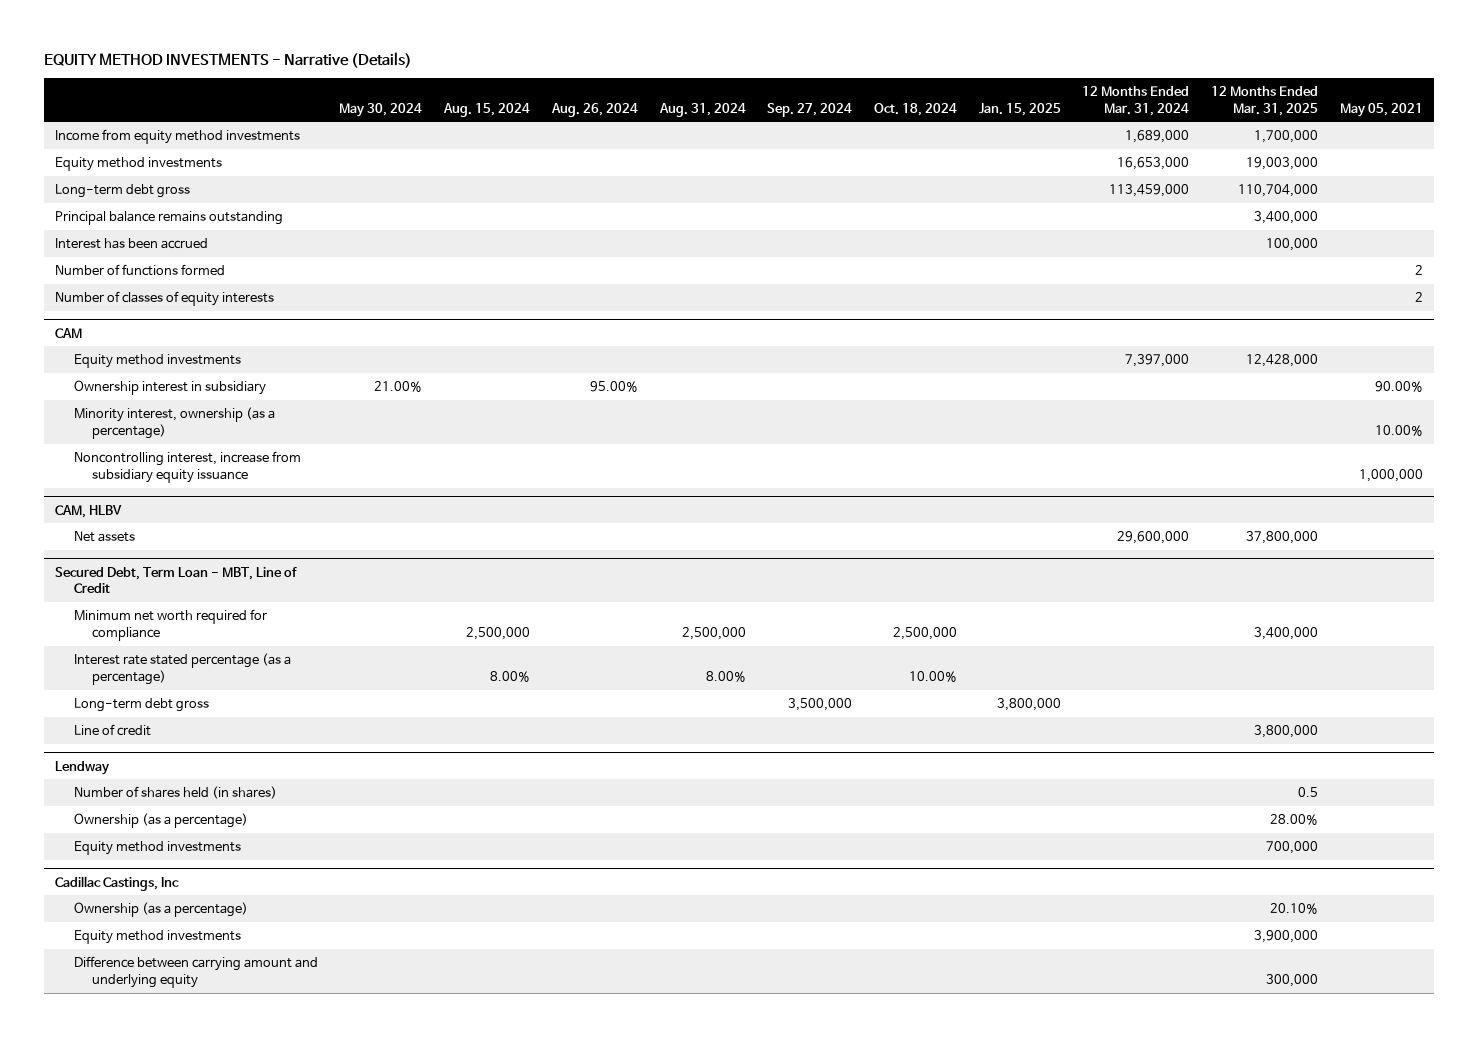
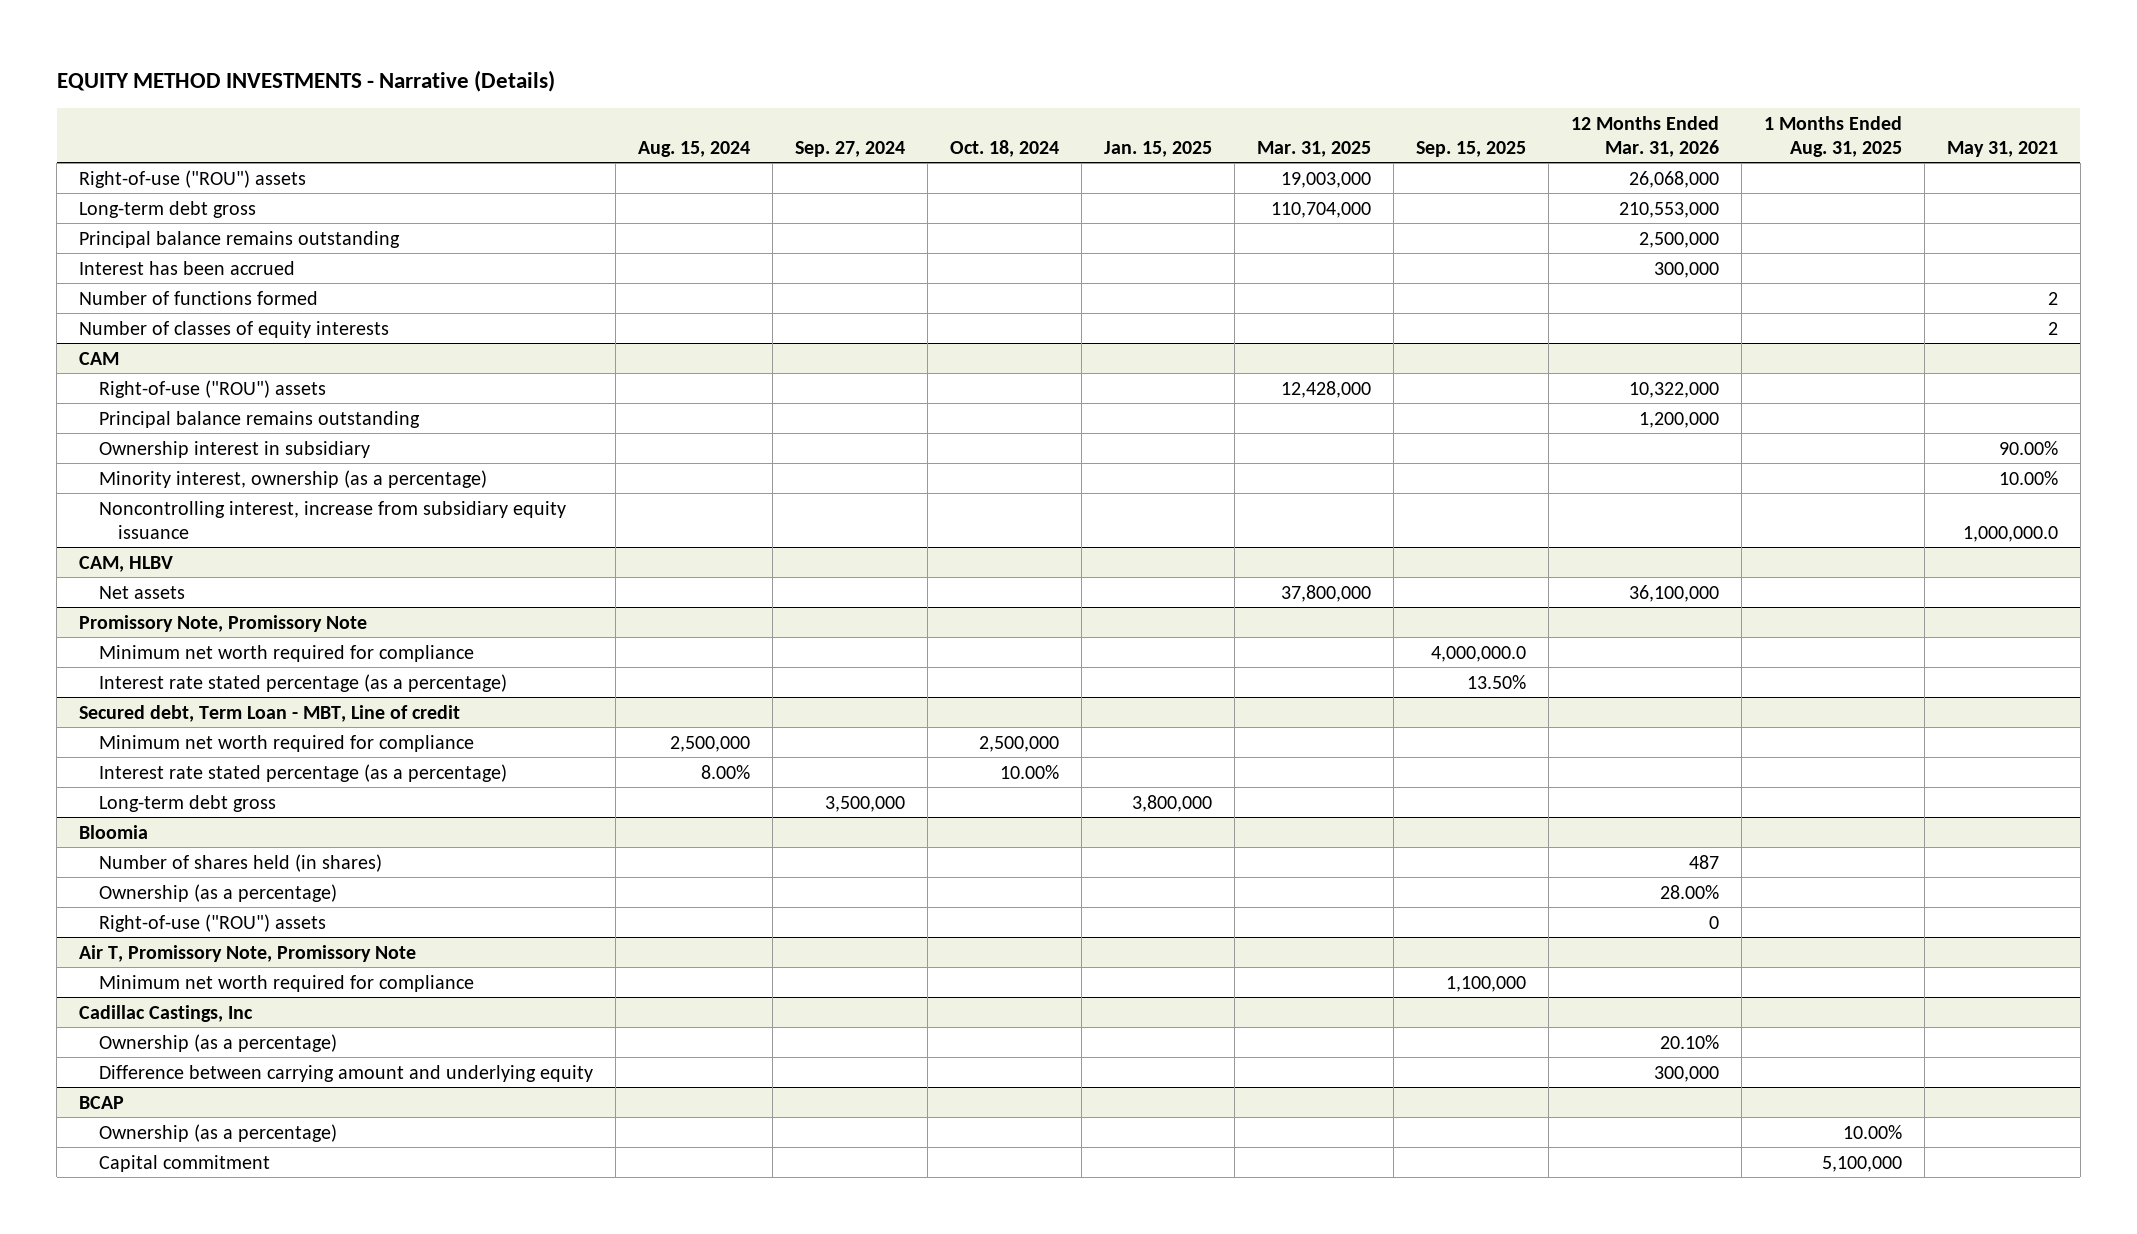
[339,102,423,117] May 30, 2024 -> none
[550,102,638,117] Aug. 26, 2024 -> none
[658,102,746,117] Aug. 31, 2024 -> none
[1082,85,1190,116] 12 Months Ended Mar. 31, 2024 -> none
[1211,85,1319,116] 12 Months Ended Mar. 31, 2025 -> none
[1339,102,1423,117] May 05, 2021 -> none
none -> [1256,140,1371,157] Mar. 31, 2025
none -> [1415,140,1526,157] Sep. 15, 2025
none -> [1570,115,1719,157] 12 Months Ended Mar. 31, 2026
none -> [1763,115,1902,157] 1 Months Ended Aug. 31, 2025
none -> [1946,140,2058,157] May 31, 2021
[54,129,300,145] Income from equity method investments -> none
[54,157,222,172] Equity method investments -> [79,169,307,188] Right-of-use ("ROU") assets
[73,354,241,369] Equity method investments -> [98,379,326,398] Right-of-use ("ROU") assets
none -> [98,410,420,428] Principal balance remains outstanding
none -> [79,614,368,632] Promissory Note, Promissory Note
none -> [98,644,474,662] Minimum net worth required for compliance
none -> [98,673,507,692] Interest rate stated percentage (as a percentage)
[54,566,297,594] Secured Debt, Term Loan - MBT, Line of Credit -> [79,704,461,722] Secured debt, Term Loan - MBT, Line of credit
[73,724,151,737] Line of credit -> none
[54,760,110,775] Lendway -> none
[73,786,277,800] Number of shares held (in shares) -> none
[73,813,248,829] Ownership (as a percentage) -> none
[73,841,241,856] Equity method investments -> none
none -> [79,824,149,839] Bloomia
none -> [98,853,382,872] Number of shares held (in shares)
none -> [98,883,337,902] Ownership (as a percentage)
none -> [98,913,326,932] Right-of-use ("ROU") assets
none -> [79,944,417,962] Air T, Promissory Note, Promissory Note
none -> [98,974,474,992] Minimum net worth required for compliance
[73,930,241,945] Equity method investments -> none
none -> [79,1095,125,1109] BCAP
none -> [98,1123,337,1142] Ownership (as a percentage)
none -> [98,1154,270,1172] Capital commitment

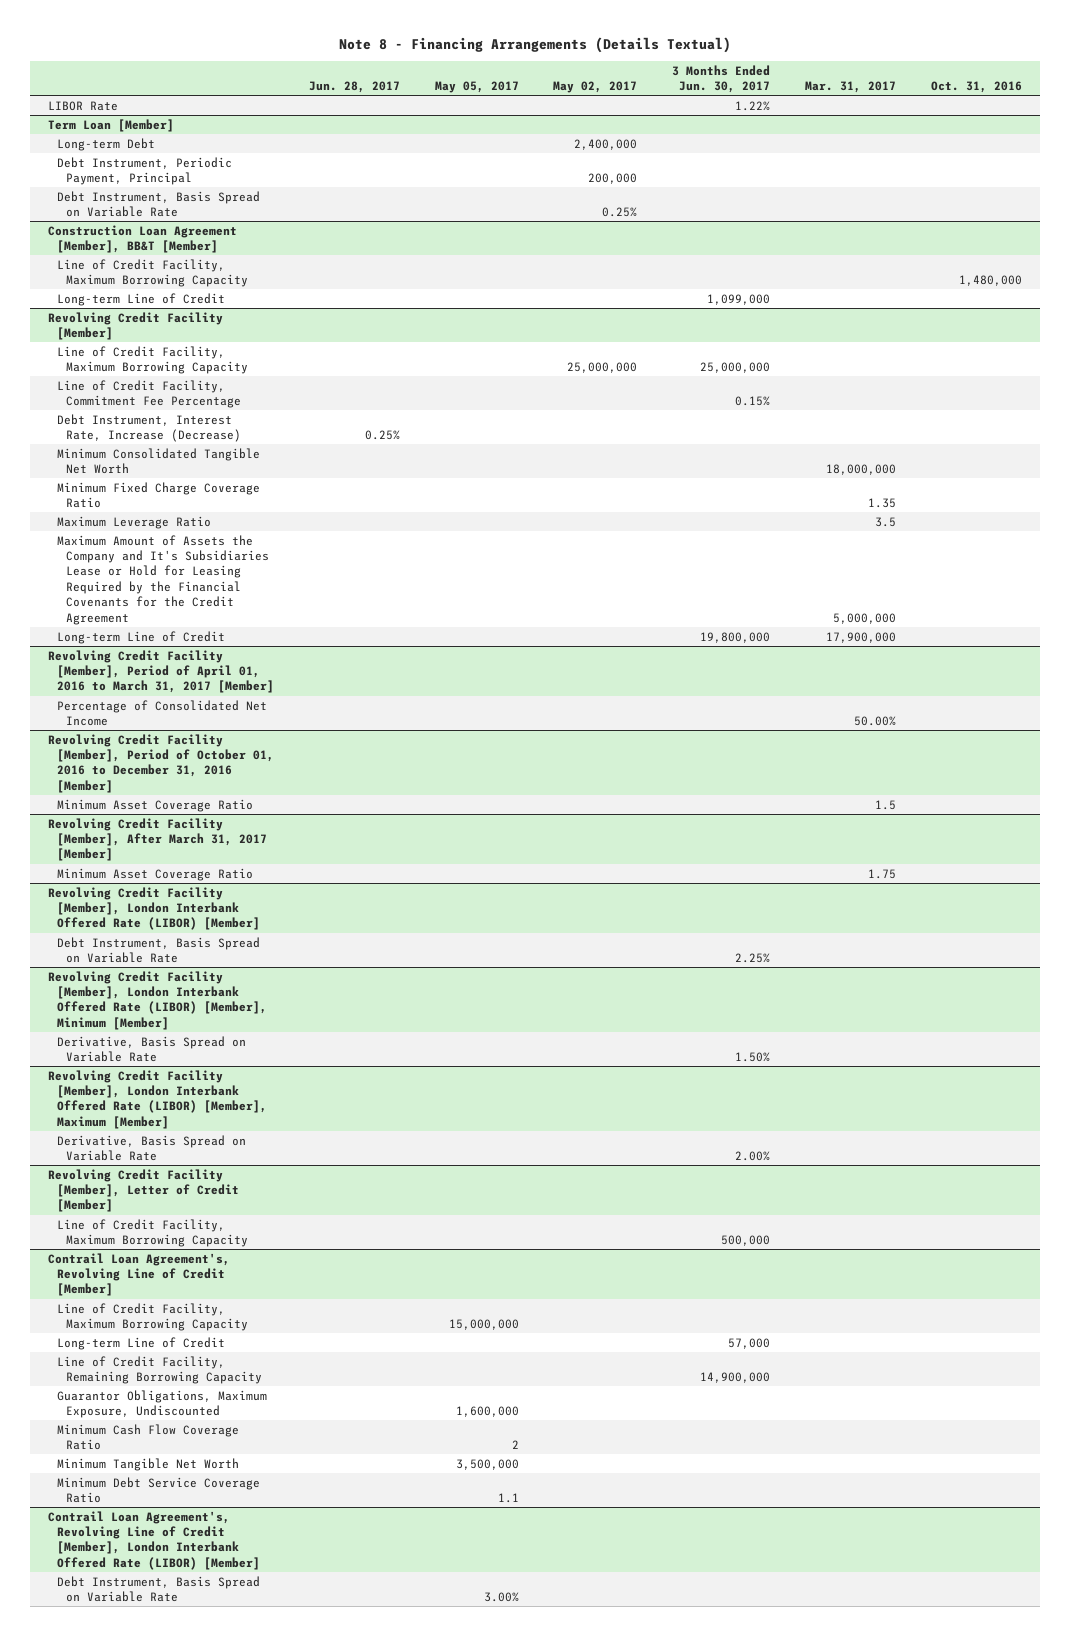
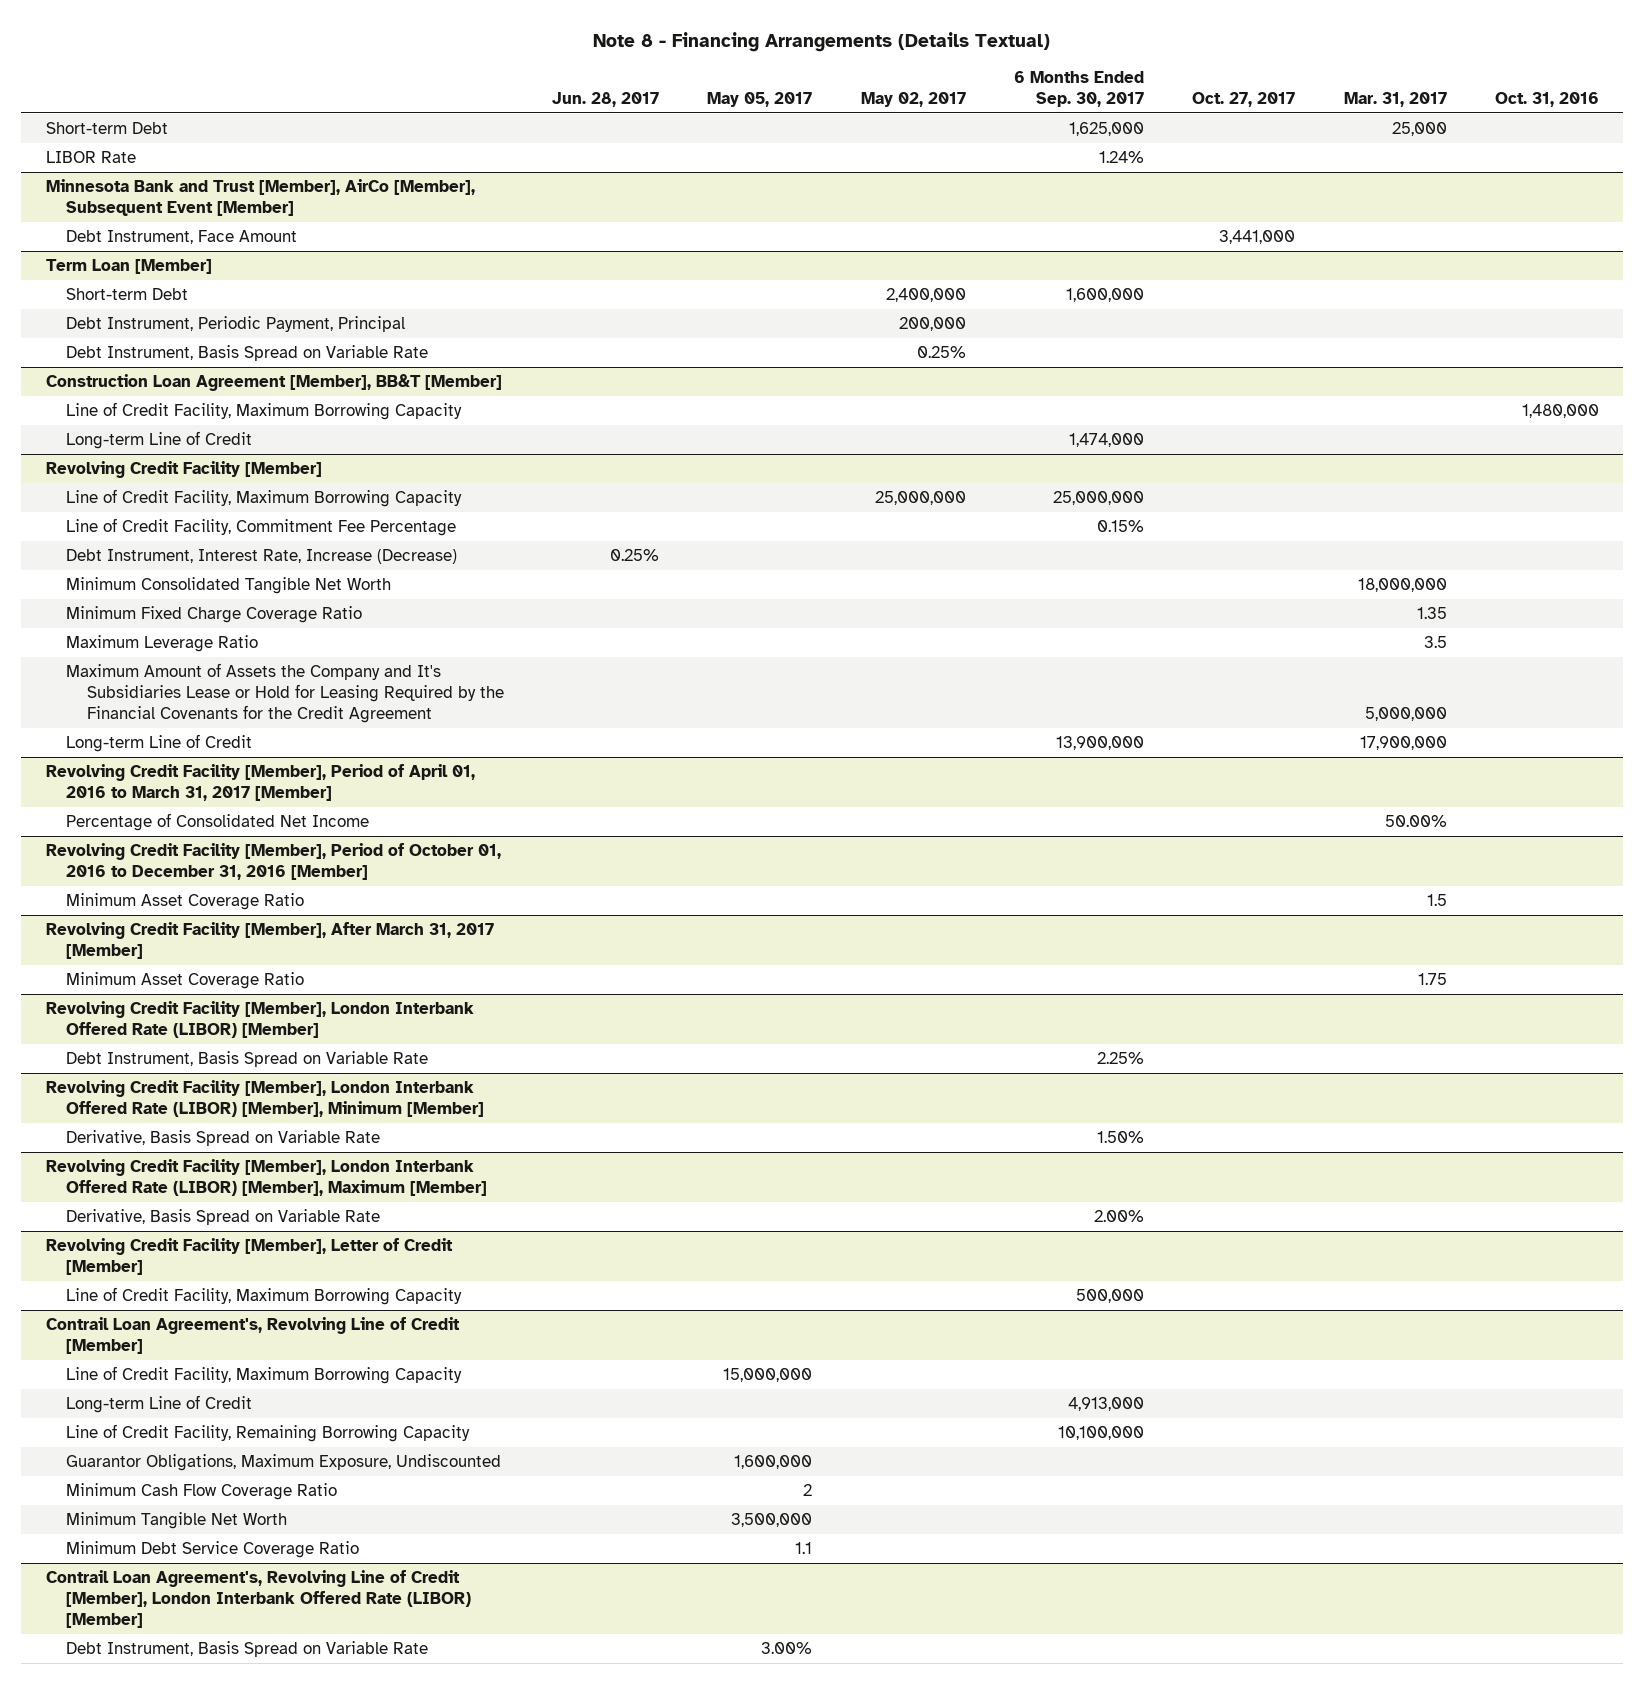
[672,64,771,94] 3 Months Ended Jun. 30, 2017 -> none
none -> [1014,70,1145,107] 6 Months Ended Sep. 30, 2017
none -> [1192,91,1296,107] Oct. 27, 2017
none -> [45,121,168,134] Short-term Debt
none -> [45,178,475,216] Minnesota Bank and Trust [Member], AirCo [Member], Subsequent Event [Member]
none -> [66,229,298,244] Debt Instrument, Face Amount
[56,137,155,151] Long-term Debt -> [66,287,189,300] Short-term Debt

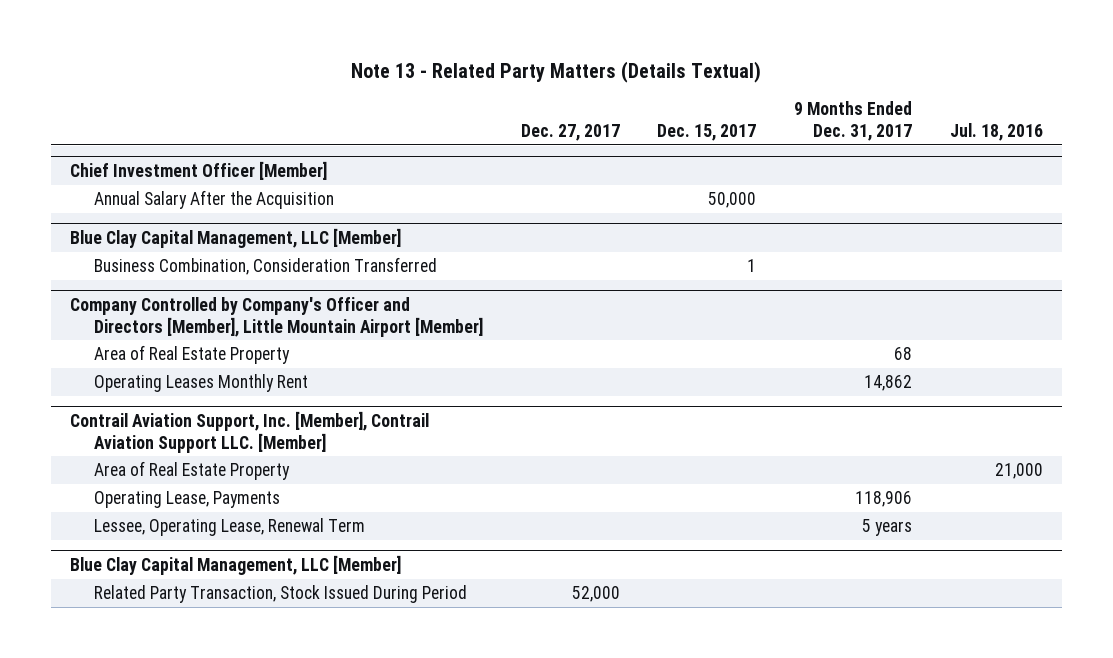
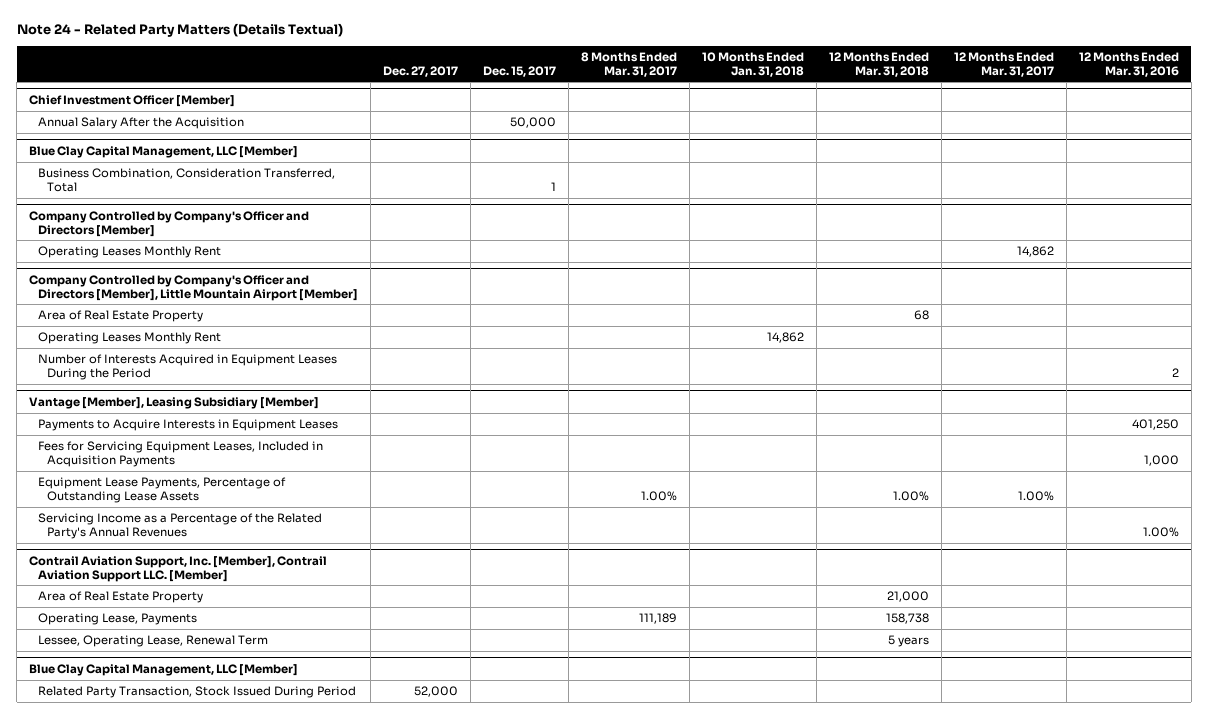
[351,60,762,83] Note 13 - Related Party Matters (Details Textual) -> [16,23,343,38] Note 24 - Related Party Matters (Details Textual)
[794,101,913,141] 9 Months Ended Dec. 31, 2017 -> none
[949,122,1043,141] Jul. 18, 2016 -> none
none -> [581,51,678,77] 8 Months Ended Mar. 31, 2017
none -> [701,51,804,77] 10 Months Ended Jan. 31, 2018
none -> [828,51,929,77] 12 Months Ended Mar. 31, 2018
none -> [953,51,1054,77] 12 Months Ended Mar. 31, 2017
none -> [1078,51,1179,77] 12 Months Ended Mar. 31, 2016
[93,257,437,276] Business Combination, Consideration Transferred -> [38,168,336,192] Business Combination, Consideration Transferred, Total
none -> [29,210,310,237] Company Controlled by Company's Officer and Directors [Member]
none -> [38,246,222,259] Operating Leases Monthly Rent
none -> [38,354,338,380] Number of Interests Acquired in Equipment Leases During the Period
none -> [29,396,320,409] Vantage [Member], Leasing Subsidiary [Member]
none -> [38,419,339,432] Payments to Acquire Interests in Equipment Leases
none -> [38,441,324,467] Fees for Servicing Equipment Leases, Included in Acquisition Payments
none -> [38,477,287,503] Equipment Lease Payments, Percentage of Outstanding Lease Assets
none -> [38,513,323,539] Servicing Income as a Percentage of the Related Party's Annual Revenues

